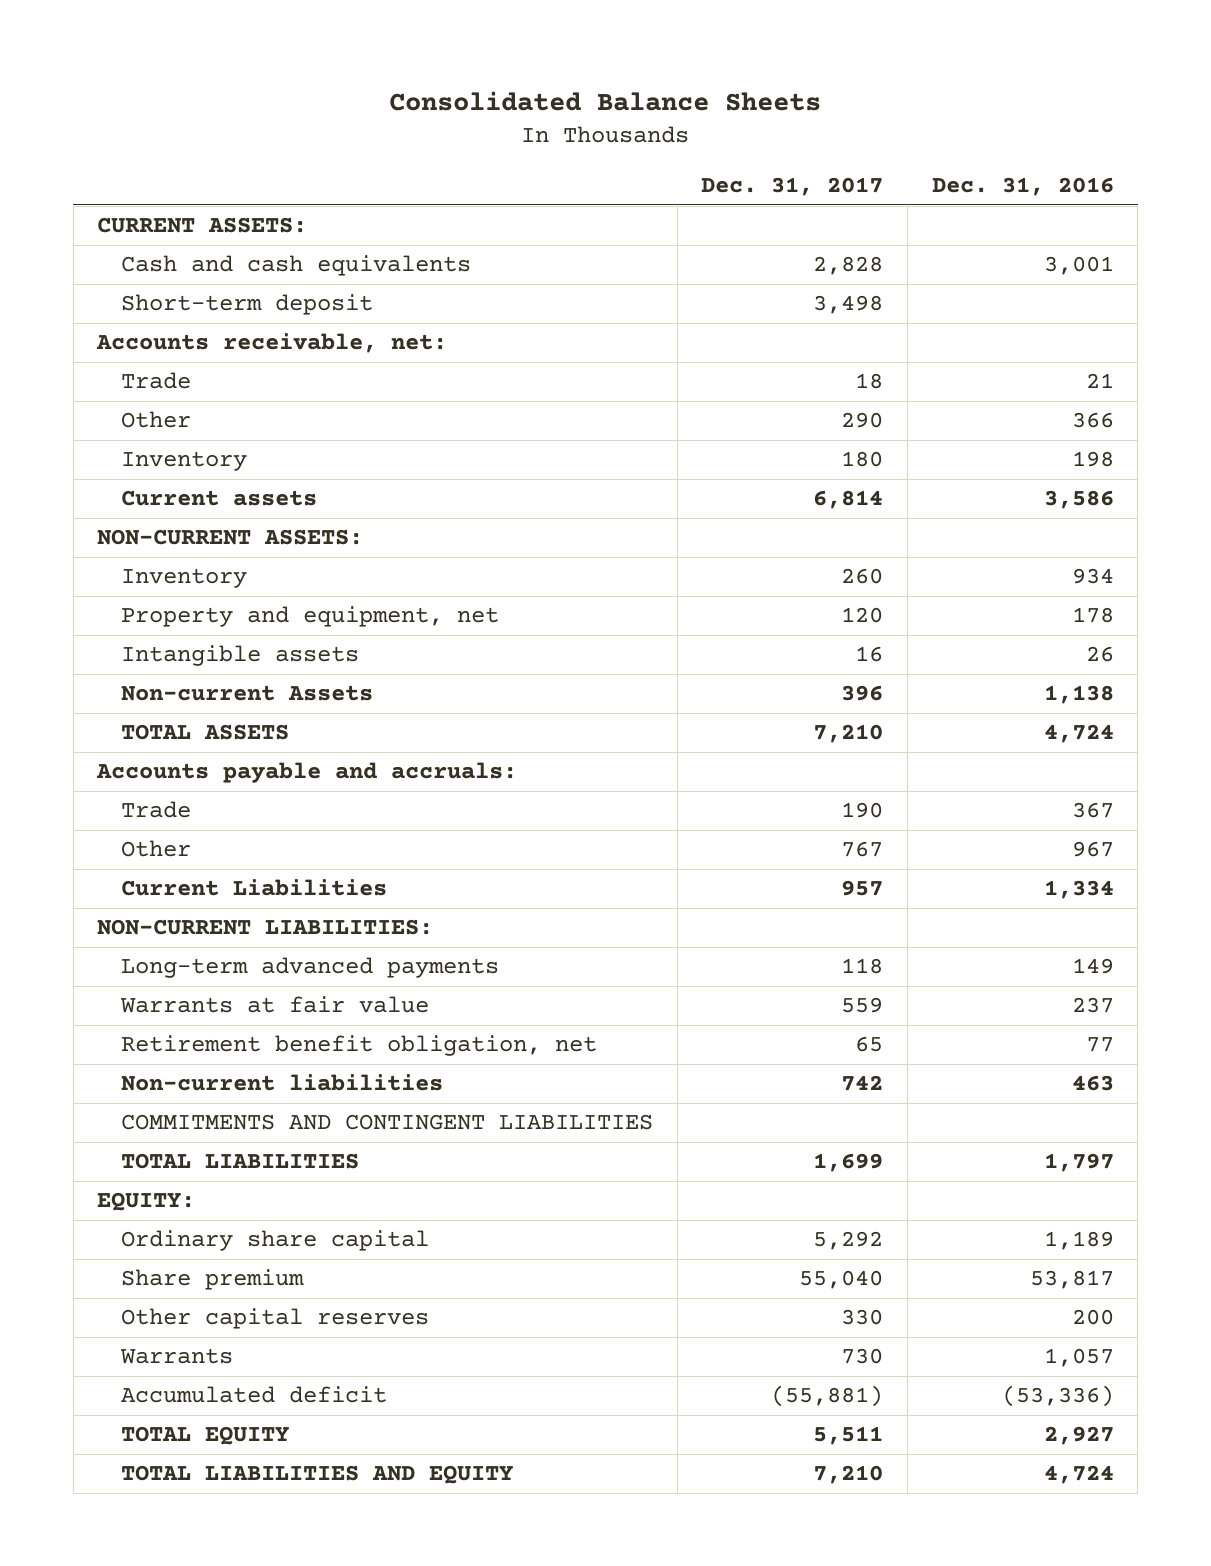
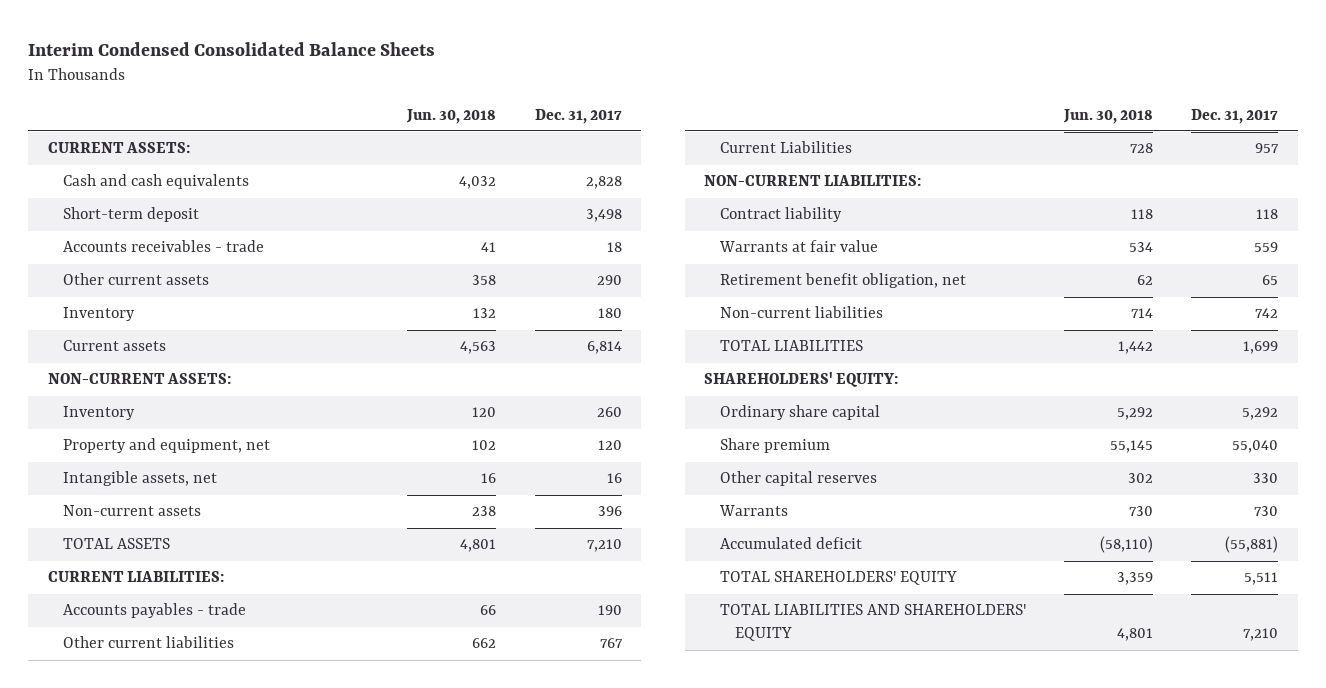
[389,90,822,111] Consolidated Balance Sheets -> [28,42,436,57] Interim Condensed Consolidated Balance Sheets
[931,177,1114,197] Dec. 31, 2016 -> none
none -> [406,108,497,124] Jun. 30, 2018
[96,333,448,354] Accounts receivable, net: -> none
[121,411,192,429] Other -> none
[121,372,192,390] Trade -> [63,240,265,253] Accounts receivables - trade
none -> [63,273,210,286] Other current assets
[121,645,360,667] Intangible assets -> [63,471,218,487] Intangible assets, net
[121,685,374,702] Non-current Assets -> [63,505,202,517] Non-current assets
[96,762,518,784] Accounts payable and accruals: -> none
none -> [47,571,224,583] CURRENT LIABILITIES:
[121,801,192,819] Trade -> [63,603,247,619] Accounts payables - trade
[121,840,192,858] Other -> [63,636,235,649] Other current liabilities
[121,957,500,979] Long-term advanced payments -> [719,207,842,223] Contract liability
[121,1114,654,1131] COMMITMENTS AND CONTINGENT LIABILITIES -> none
[97,1192,196,1212] EQUITY: -> [704,372,899,388] SHAREHOLDERS' EQUITY:
[121,1426,290,1446] TOTAL EQUITY -> [719,571,957,586] TOTAL SHAREHOLDERS' EQUITY
[121,1465,514,1485] TOTAL LIABILITIES AND EQUITY -> [719,604,1026,642] TOTAL LIABILITIES AND SHAREHOLDERS' EQUITY

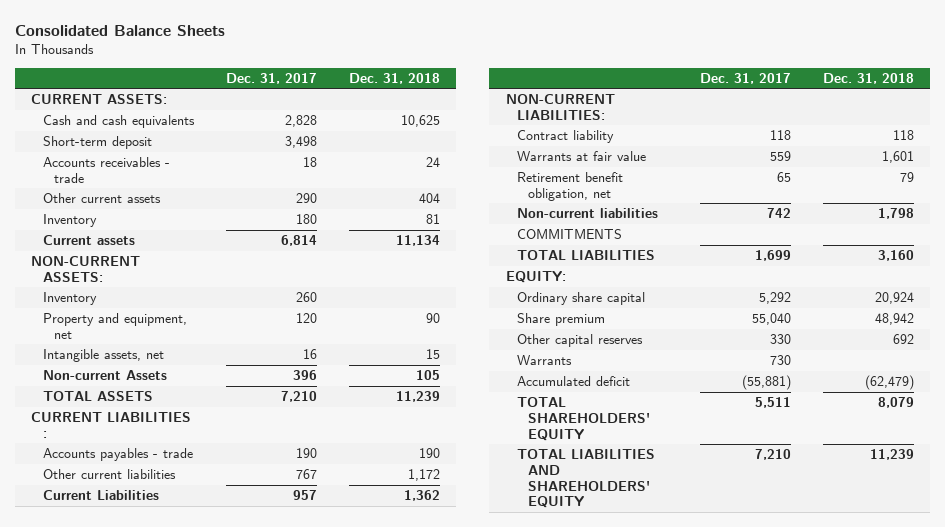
[28,42,436,57] Interim Condensed Consolidated Balance Sheets -> [15,25,226,37] Consolidated Balance Sheets
[406,108,497,124] Jun. 30, 2018 -> none
none -> [348,72,440,84] Dec. 31, 2018
[63,505,202,517] Non-current assets -> [42,369,167,380] Non-current Assets
[47,571,224,583] CURRENT LIABILITIES: -> [31,411,192,438] CURRENT LIABILITIES :
none -> [516,228,622,239] COMMITMENTS
[704,372,899,388] SHAREHOLDERS' EQUITY: -> [505,270,566,283] EQUITY:

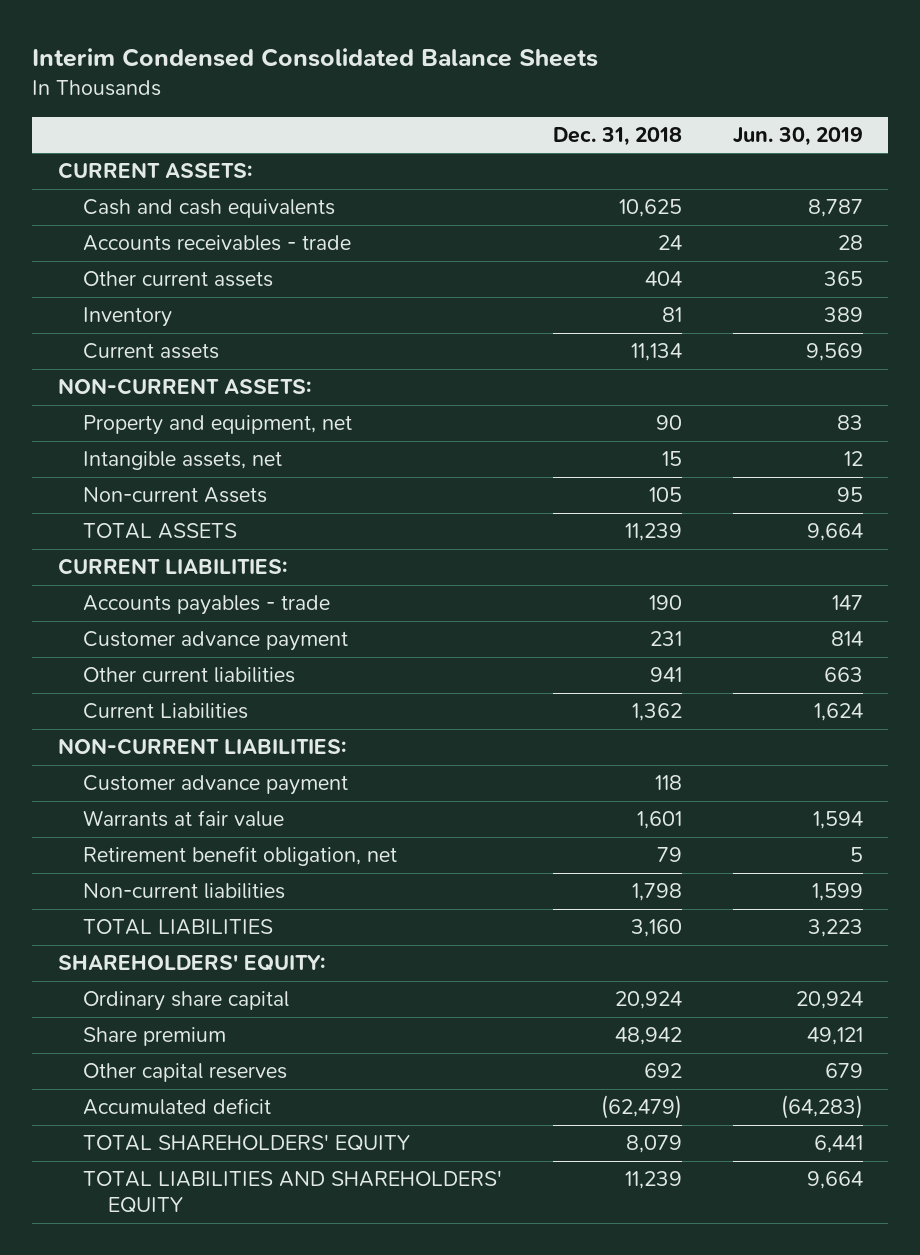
[15,25,226,37] Consolidated Balance Sheets -> [32,47,599,67] Interim Condensed Consolidated Balance Sheets
[225,72,317,84] Dec. 31, 2017 -> none
none -> [732,126,863,146] Jun. 30, 2019
[42,135,152,149] Short-term deposit -> none
[42,291,97,305] Inventory -> none
[31,411,192,438] CURRENT LIABILITIES : -> [57,558,287,576] CURRENT LIABILITIES:
none -> [82,631,348,652] Customer advance payment
[407,468,440,481] 1,172 -> [649,667,682,683] 941
[516,129,614,143] Contract liability -> [82,775,348,796] Customer advance payment
[516,228,622,239] COMMITMENTS -> none
[505,270,566,283] EQUITY: -> [57,955,325,972] SHAREHOLDERS' EQUITY:
[516,354,572,365] Warrants -> none

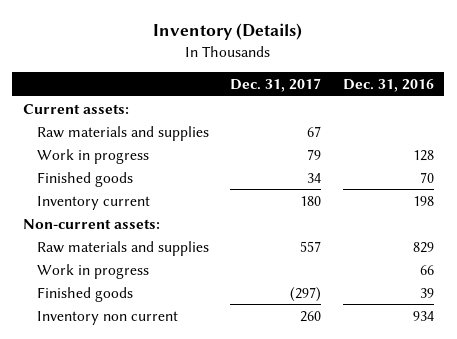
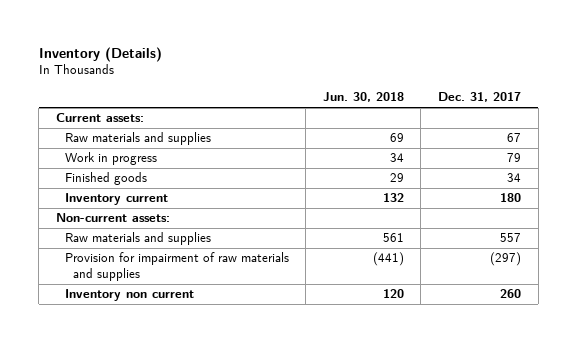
[342,79,434,93] Dec. 31, 2016 -> none
none -> [322,92,404,103] Jun. 30, 2018
[37,263,150,279] Work in progress -> none
[37,286,134,302] Finished goods -> [64,252,289,282] Provision for impairment of raw materials and supplies

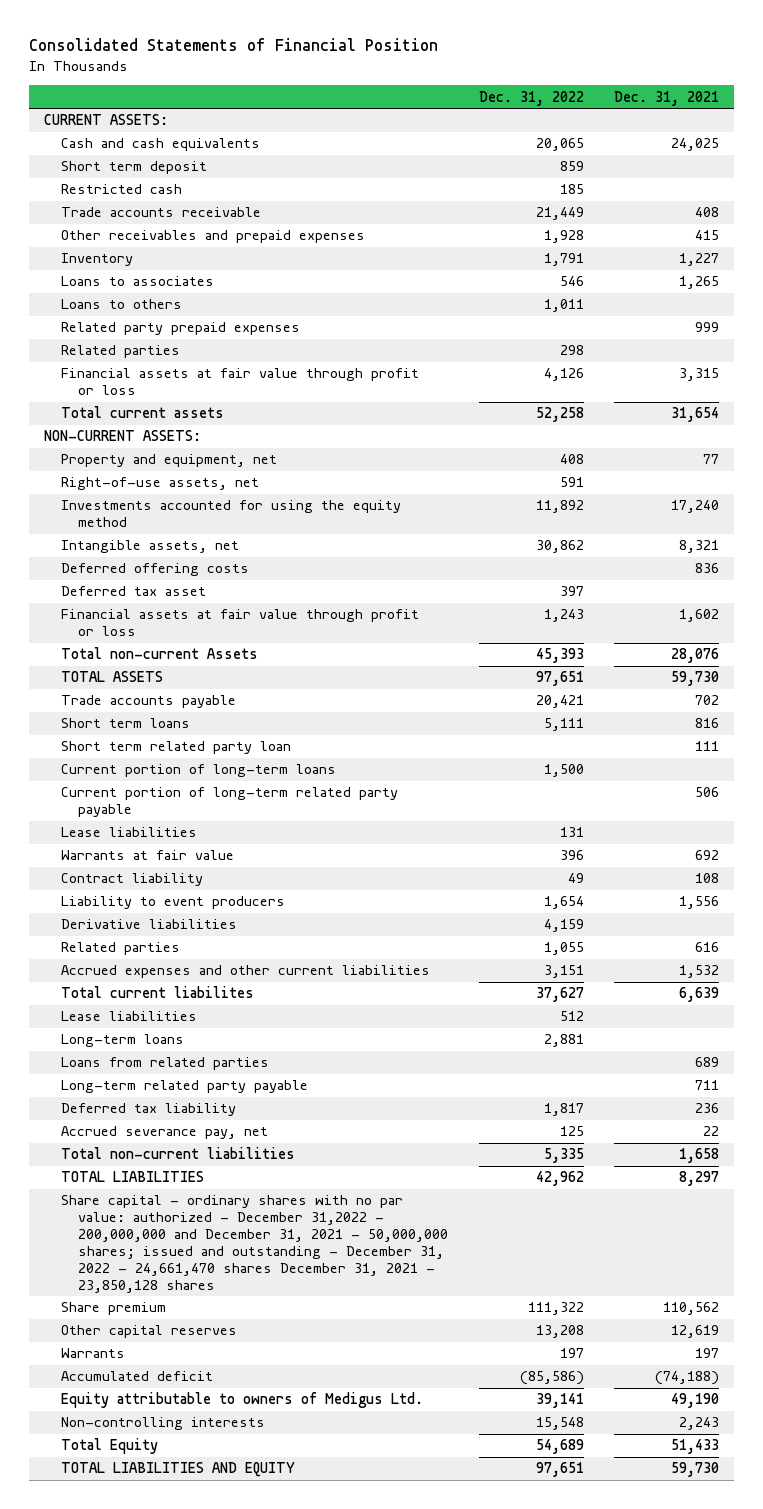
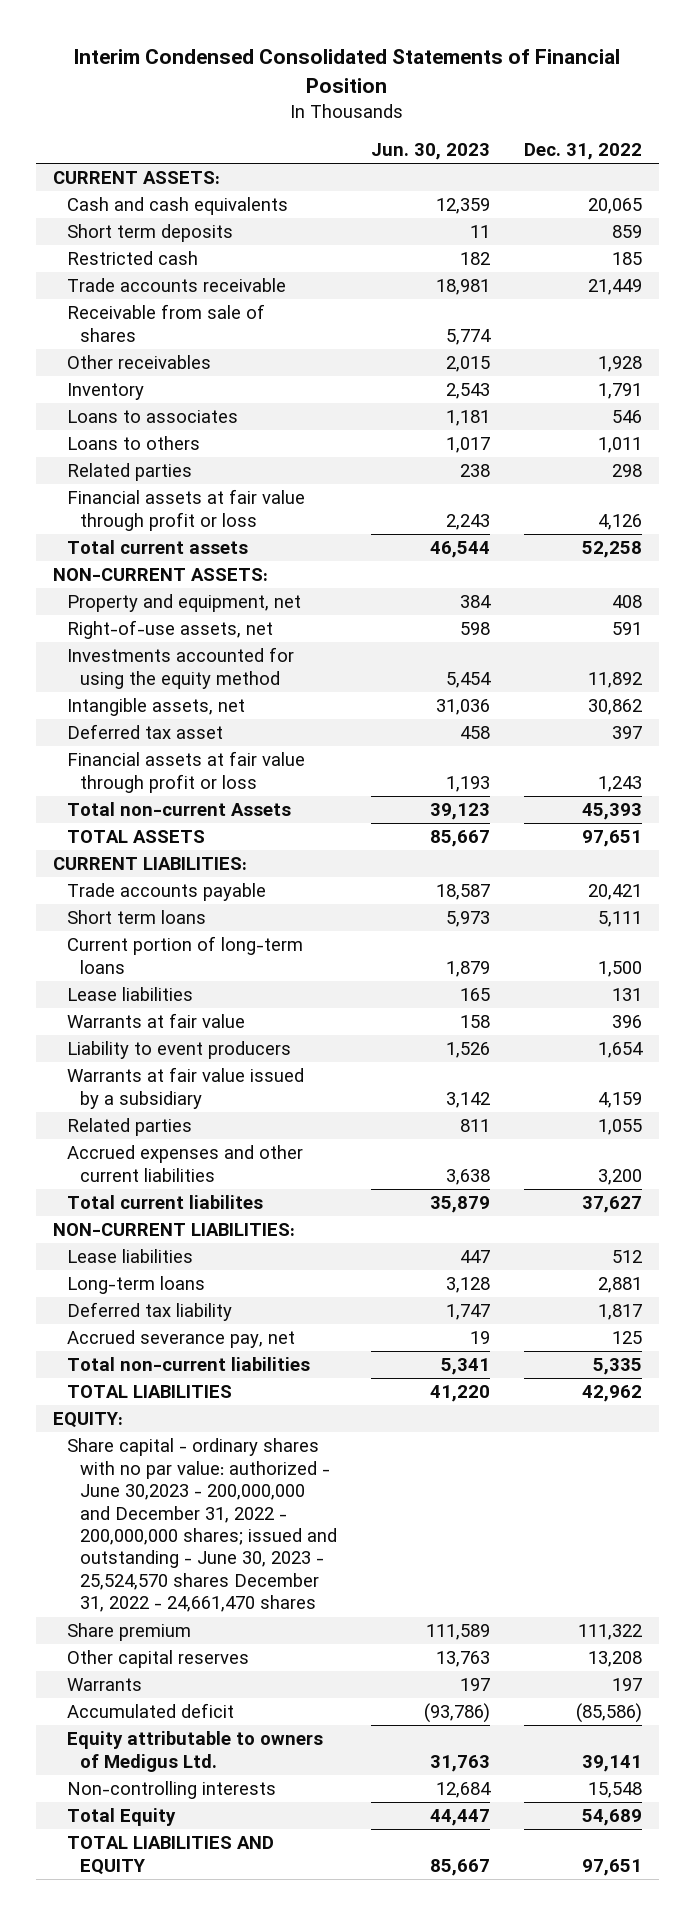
[28,38,438,52] Consolidated Statements of Financial Position -> [73,49,621,93] Interim Condensed Consolidated Statements of Financial Position
[613,90,719,106] Dec. 31, 2021 -> none
none -> [371,143,491,161] Jun. 30, 2023
[61,161,208,175] Short term deposit -> [66,224,233,243] Short term deposits
none -> [66,304,265,342] Receivable from sale of shares
[61,230,366,244] Other receivables and prepaid expenses -> [66,355,211,370] Other receivables
[61,322,301,336] Related party prepaid expenses -> none
[61,563,250,577] Deferred offering costs -> none
none -> [52,857,247,871] CURRENT LIABILITIES:
[61,741,292,755] Short term related party loan -> none
[61,787,399,818] Current portion of long-term related party payable -> none
[61,873,204,887] Contract liability -> none
[61,919,238,930] Derivative liabilities -> [66,1067,304,1109] Warrants at fair value issued by a subsidiary
[543,965,584,979] 3,151 -> [597,1168,642,1185] 3,200
none -> [52,1223,295,1237] NON-CURRENT LIABILITIES:
[61,1057,270,1071] Loans from related parties -> none
[61,1080,309,1094] Long-term related party payable -> none
none -> [52,1412,123,1429] EQUITY:
[61,1195,449,1293] Share capital - ordinary shares with no par value: authorized - December 31,2022 - 200,000,000 and December 31, 2021 - 50,000,000 shares; issued and outstanding - December 31, 2022 - 24,661,470 shares December 31, 2021 - 23,850,128 shares -> [66,1438,338,1613] Share capital - ordinary shares with no par value: authorized - June 30,2023 - 200,000,000 and December 31, 2022 - 200,000,000 shares; issued and outstanding - June 30, 2023 - 25,524,570 shares December 31, 2022 - 24,661,470 shares

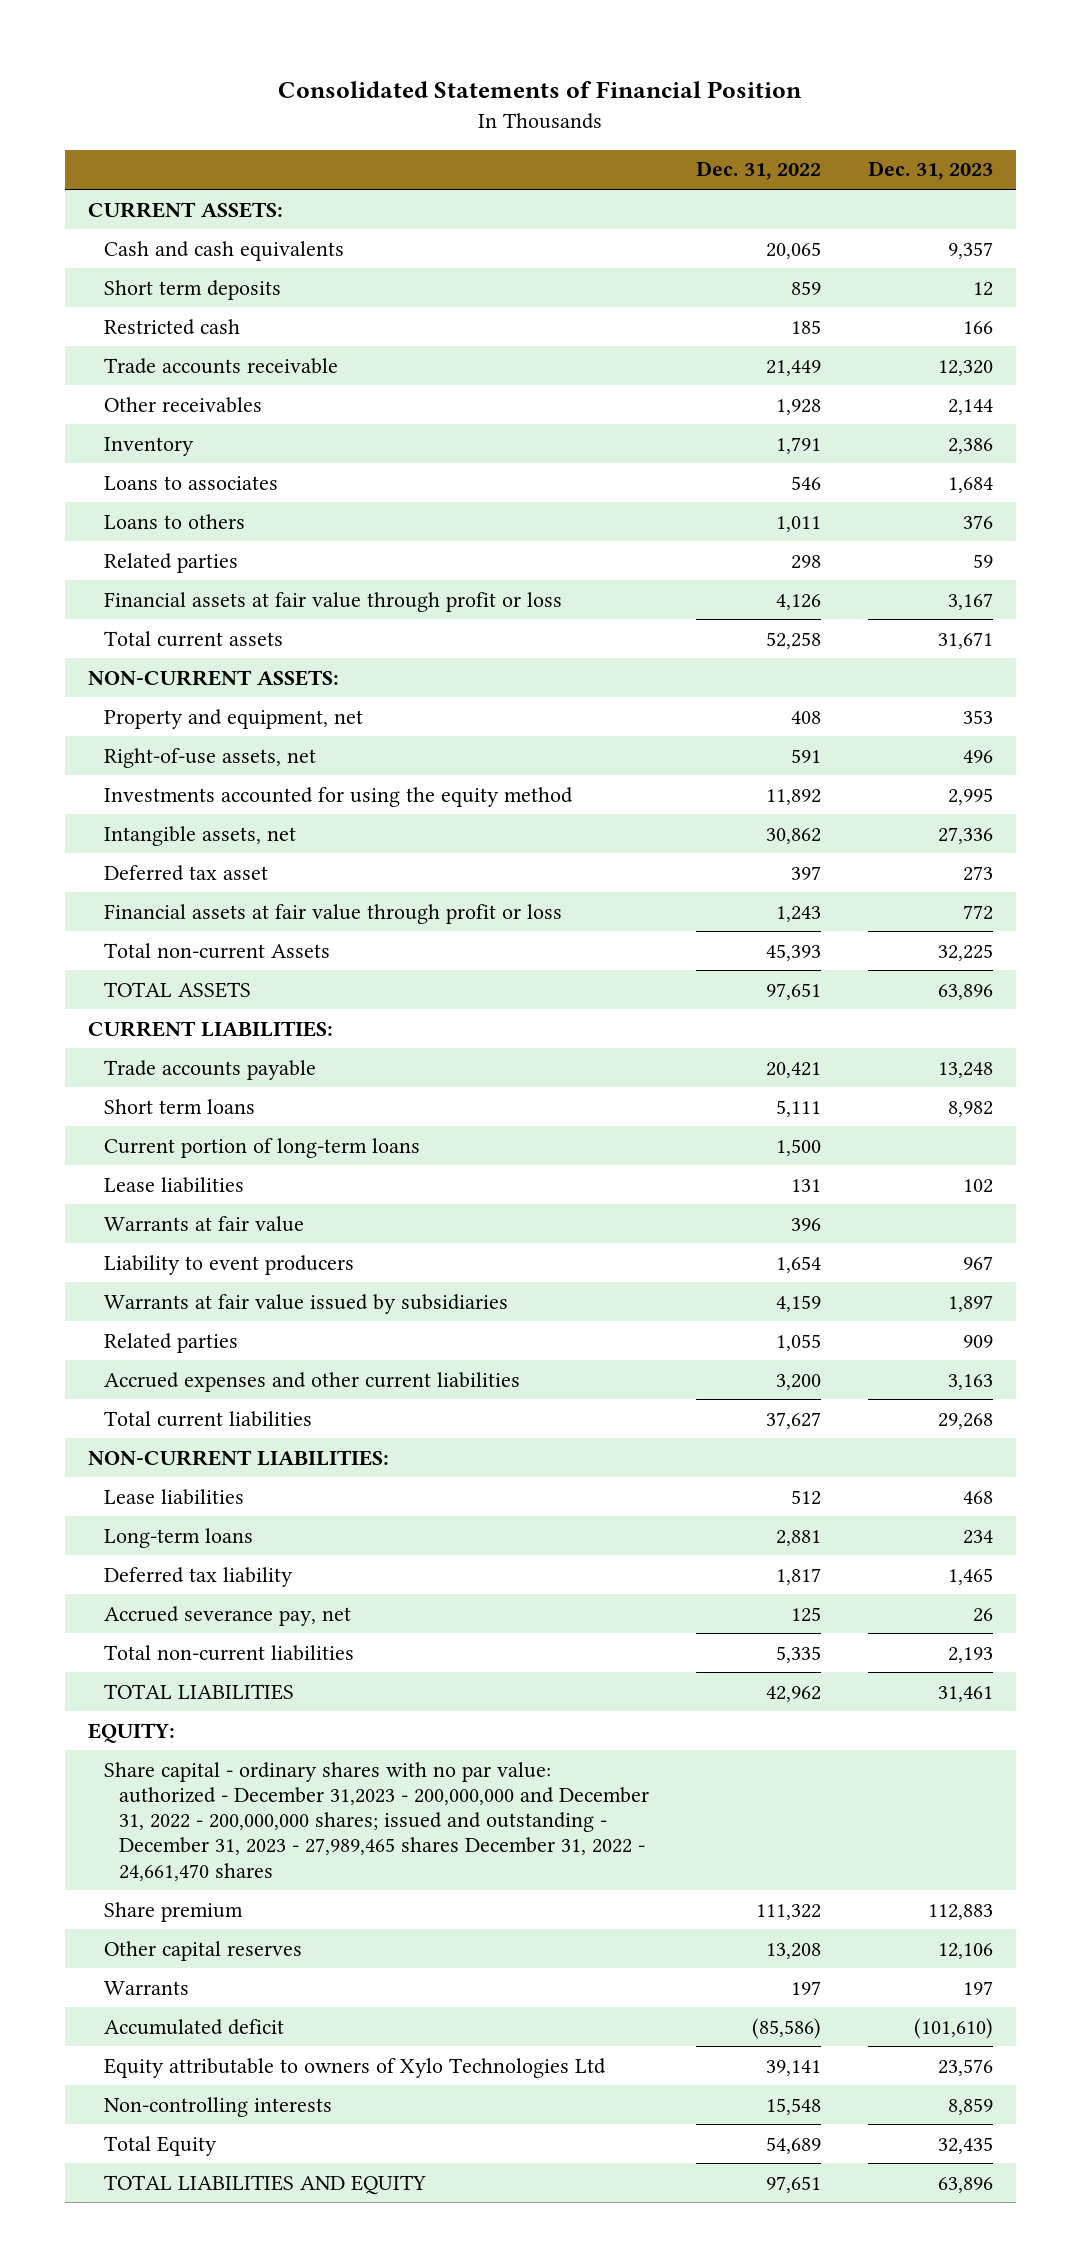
[73,49,621,93] Interim Condensed Consolidated Statements of Financial Position -> [278,81,803,99] Consolidated Statements of Financial Position
[371,143,491,161] Jun. 30, 2023 -> none
none -> [867,161,993,181] Dec. 31, 2023
[66,304,265,342] Receivable from sale of shares -> none
[66,1067,304,1109] Warrants at fair value issued by a subsidiary -> [103,1293,508,1314] Warrants at fair value issued by subsidiaries
[66,1195,263,1210] Total current liabilites -> [103,1410,312,1427] Total current liabilities
[66,1438,338,1613] Share capital - ordinary shares with no par value: authorized - June 30,2023 - 200,000,000 and December 31, 2022 - 200,000,000 shares; issued and outstanding - June 30, 2023 - 25,524,570 shares December 31, 2022 - 24,661,470 shares -> [103,1761,650,1881] Share capital - ordinary shares with no par value: authorized - December 31,2023 - 200,000,000 and December 31, 2022 - 200,000,000 shares; issued and outstanding - December 31, 2023 - 27,989,465 shares December 31, 2022 - 24,661,470 shares
[66,1731,323,1772] Equity attributable to owners of Medigus Ltd. -> [103,2057,606,2078] Equity attributable to owners of Xylo Technologies Ltd

